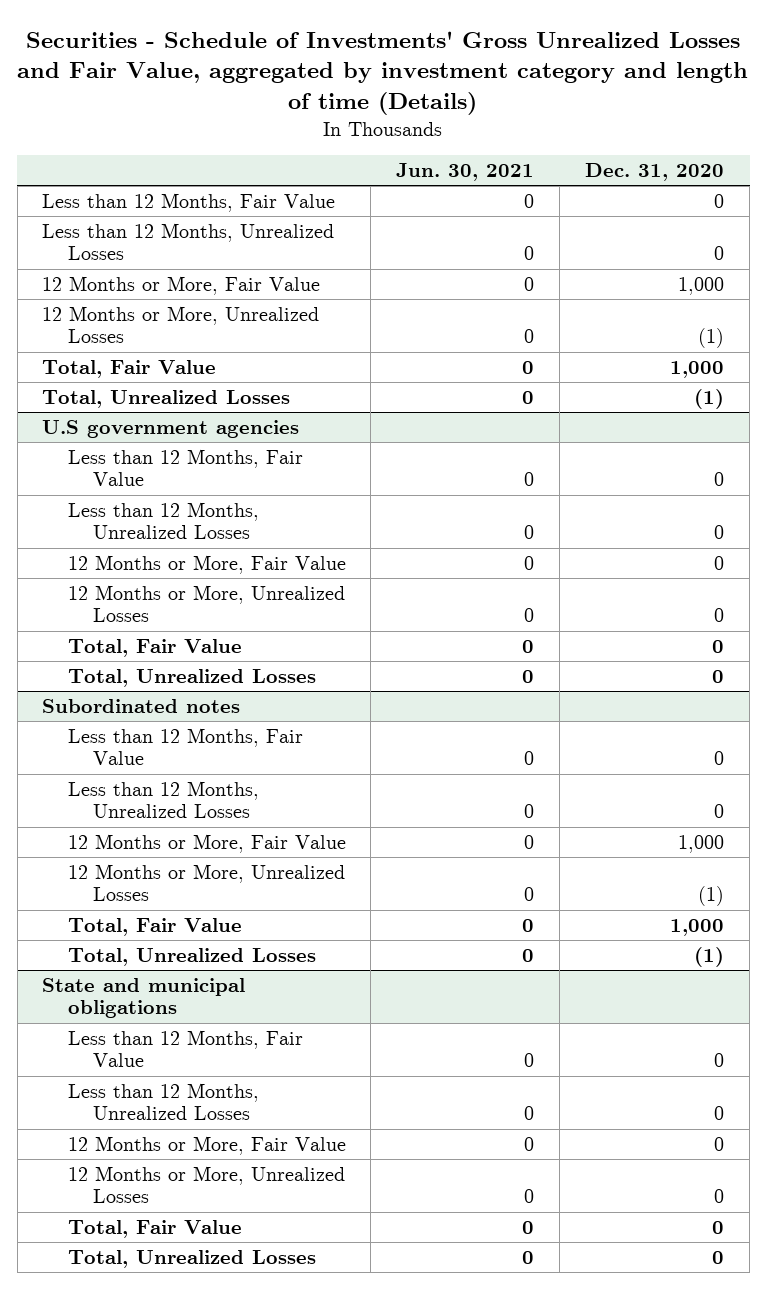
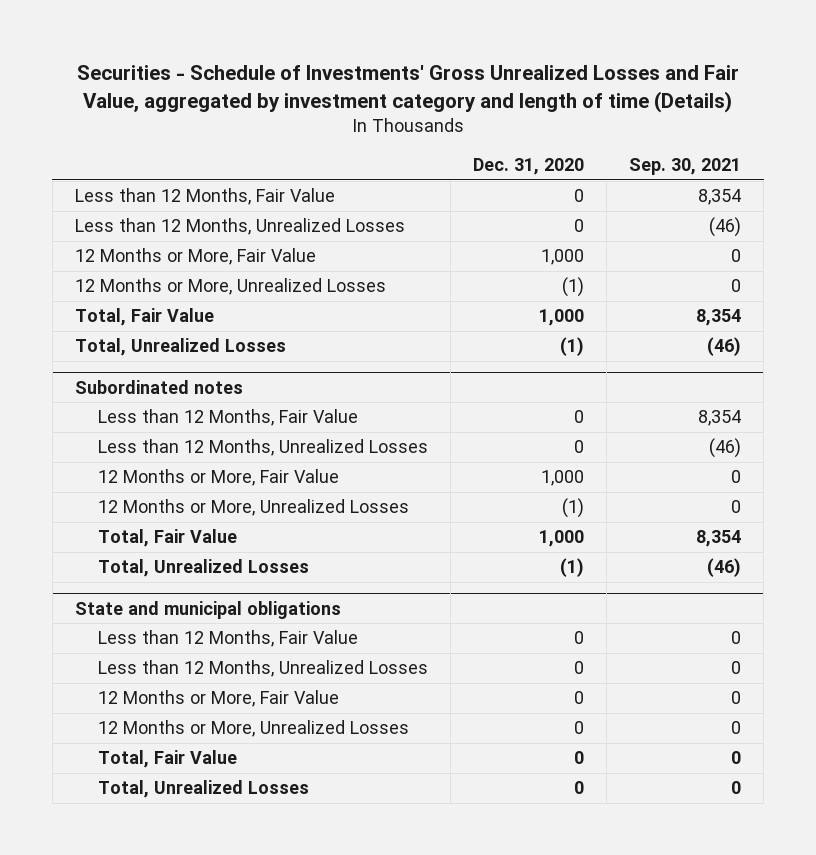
[396,162,535,181] Jun. 30, 2021 -> none
none -> [629,157,742,175] Sep. 30, 2021
[42,419,300,438] U.S government agencies -> none
[67,448,303,487] Less than 12 Months, Fair Value -> none
[67,501,259,540] Less than 12 Months, Unrealized Losses -> none
[67,554,346,574] 12 Months or More, Fair Value -> none
[67,584,345,623] 12 Months or More, Unrealized Losses -> none
[67,638,242,657] Total, Fair Value -> none
[67,668,316,687] Total, Unrealized Losses -> none

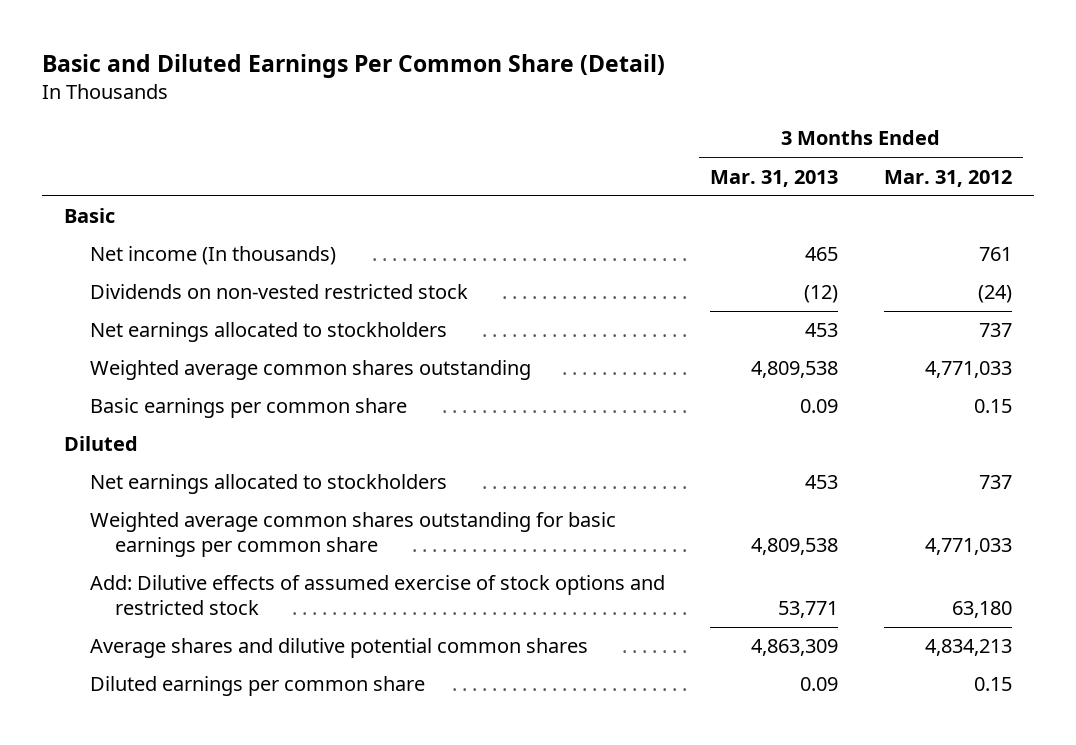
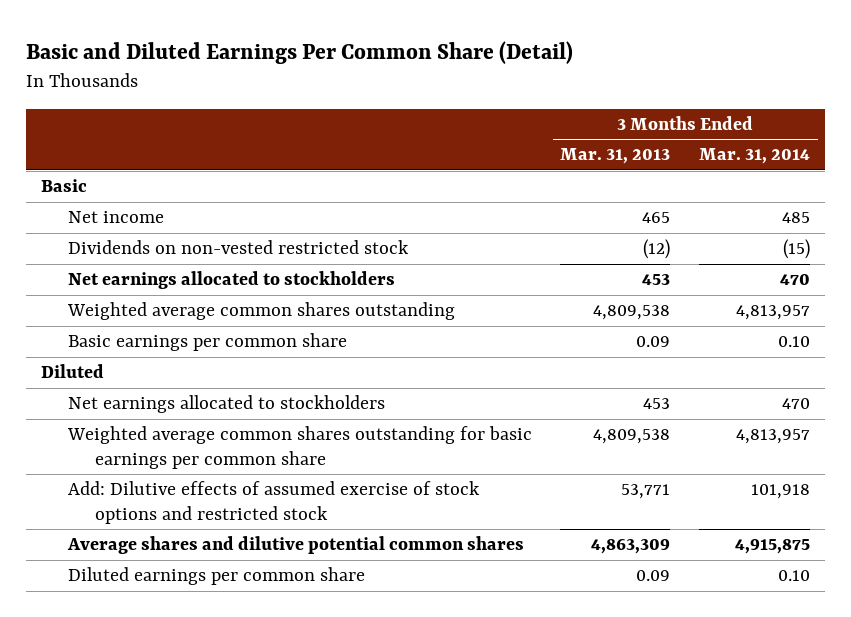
[883,169,1012,187] Mar. 31, 2012 -> none
none -> [699,148,811,165] Mar. 31, 2014
[89,246,336,266] Net income (In thousands) -> [67,211,164,224] Net income

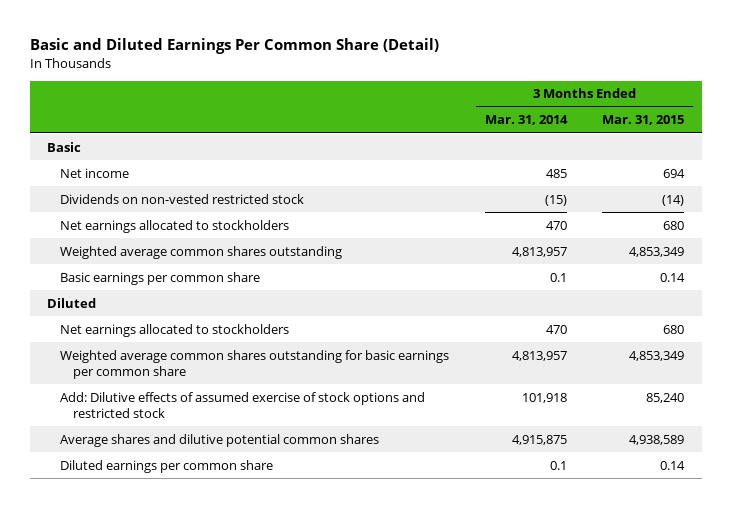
[560,148,671,165] Mar. 31, 2013 -> none
none -> [602,115,685,126] Mar. 31, 2015
[778,336,811,348] 0.10 -> [549,272,567,282] 0.1
[778,570,811,582] 0.10 -> [549,460,567,470] 0.1

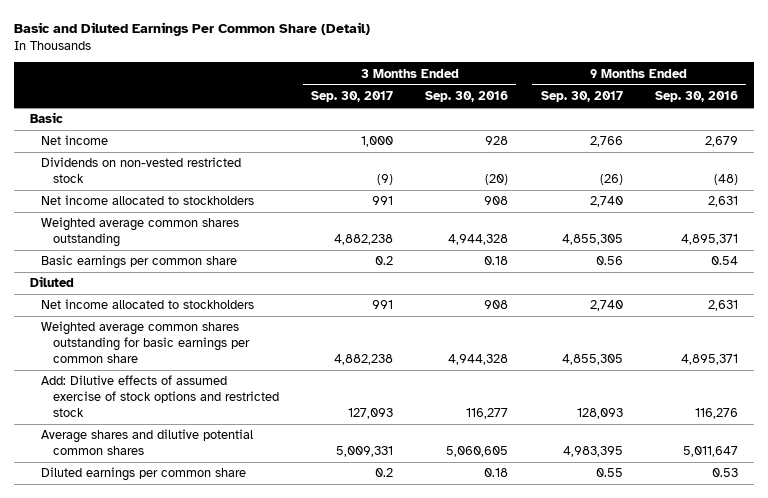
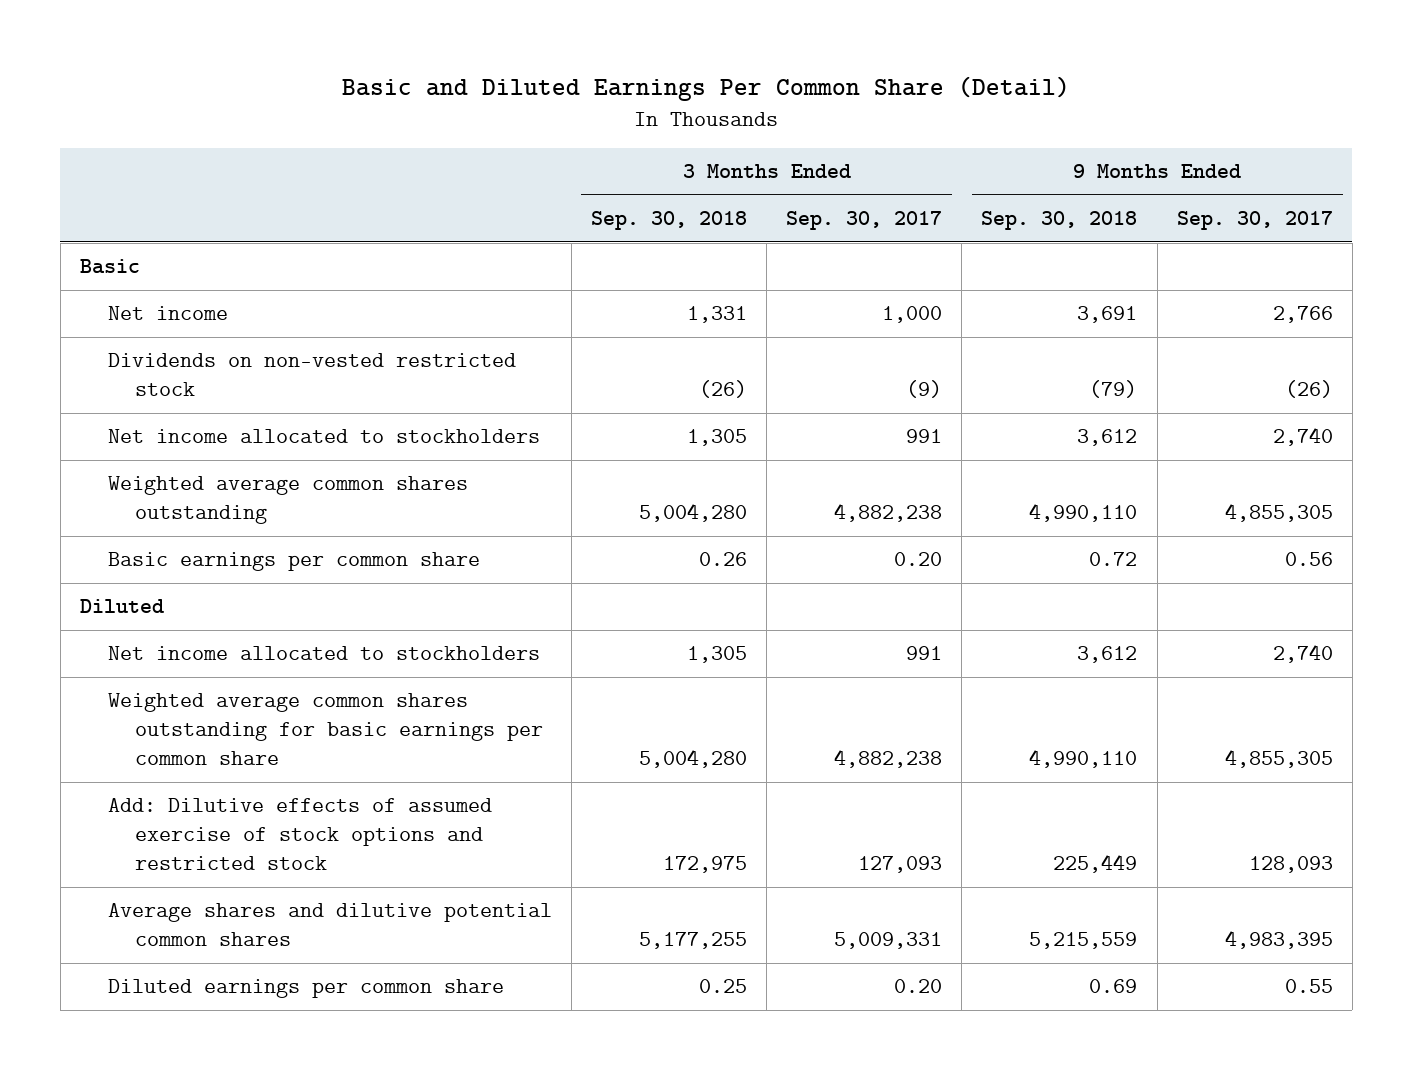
[425,91,509,103] Sep. 30, 2016 -> none
[654,91,738,103] Sep. 30, 2016 -> none
none -> [590,211,747,231] Sep. 30, 2018
none -> [981,211,1138,231] Sep. 30, 2018
[375,256,394,266] 0.2 -> [894,552,943,567] 0.20
[375,468,394,478] 0.2 -> [894,979,943,994] 0.20

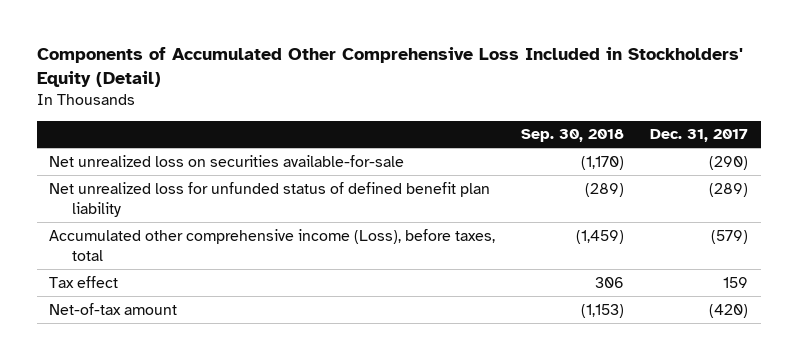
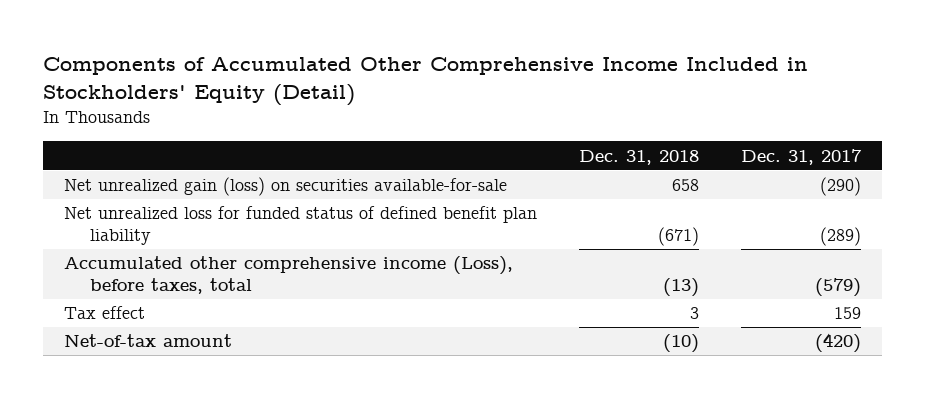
[36,47,743,88] Components of Accumulated Other Comprehensive Loss Included in Stockholders' Equity (Detail) -> [42,56,808,106] Components of Accumulated Other Comprehensive Income Included in Stockholders' Equity (Detail)
[521,129,625,143] Sep. 30, 2018 -> none
none -> [578,149,699,165] Dec. 31, 2018
[49,154,405,167] Net unrealized loss on securities available-for-sale -> [63,177,507,197] Net unrealized gain (loss) on securities available-for-sale
[49,181,491,217] Net unrealized loss for unfunded status of defined benefit plan liability -> [63,206,537,245] Net unrealized loss for funded status of defined benefit plan liability

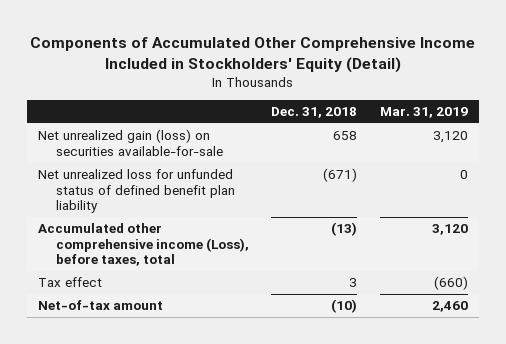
[741,148,863,165] Dec. 31, 2017 -> none
none -> [379,107,468,119] Mar. 31, 2019
[63,206,537,245] Net unrealized loss for funded status of defined benefit plan liability -> [38,169,235,214] Net unrealized loss for unfunded status of defined benefit plan liability

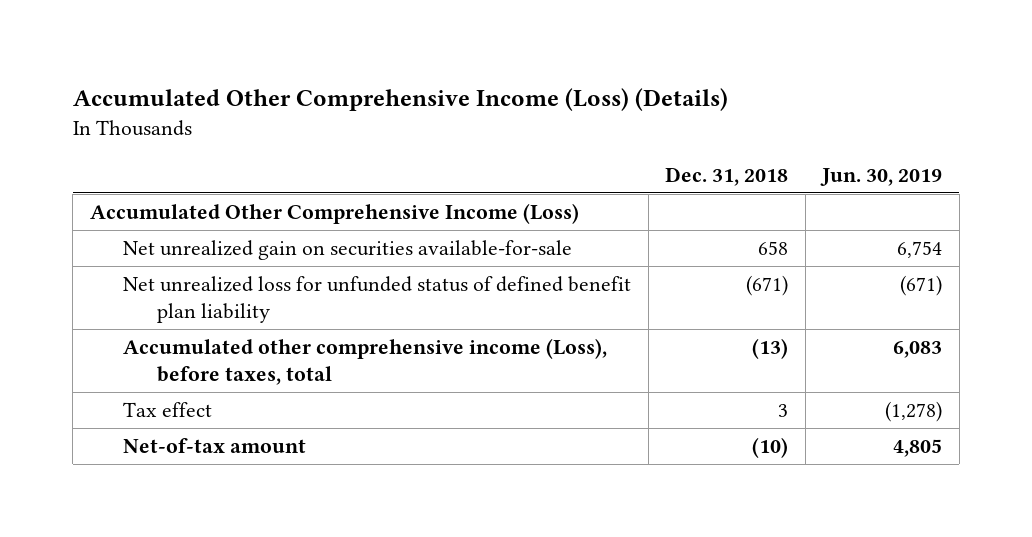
[30,36,476,73] Components of Accumulated Other Comprehensive Income Included in Stockholders' Equity (Detail) -> [72,88,728,112] Accumulated Other Comprehensive Income (Loss) (Details)
[379,107,468,119] Mar. 31, 2019 -> none
none -> [820,167,943,186] Jun. 30, 2019
none -> [89,202,579,224] Accumulated Other Comprehensive Income (Loss)
[38,129,223,156] Net unrealized gain (loss) on securities available-for-sale -> [123,239,573,260] Net unrealized gain on securities available-for-sale

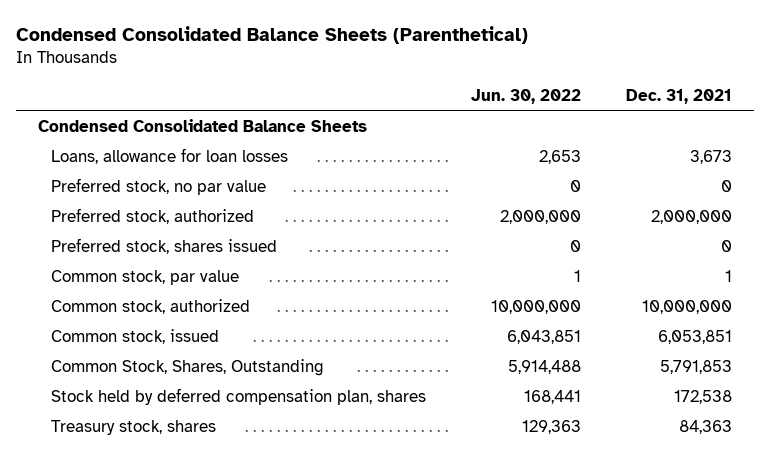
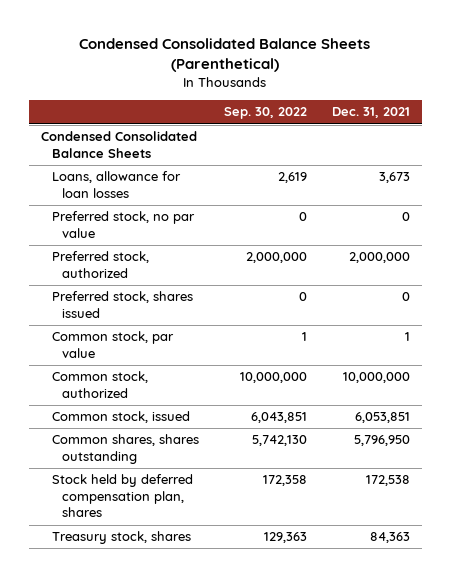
[470,88,581,104] Jun. 30, 2022 -> none
none -> [223,107,307,120] Sep. 30, 2022
[50,358,324,376] Common Stock, Shares, Outstanding -> [51,434,199,464] Common shares, shares outstanding
[659,359,732,374] 5,791,853 -> [353,435,410,447] 5,796,950

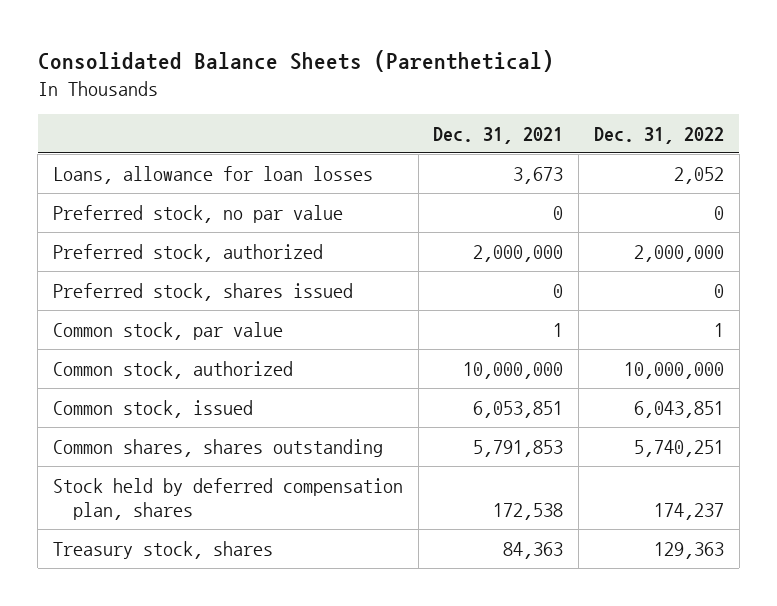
[79,37,371,73] Condensed Consolidated Balance Sheets (Parenthetical) -> [37,50,554,73] Consolidated Balance Sheets (Parenthetical)
[223,107,307,120] Sep. 30, 2022 -> none
none -> [593,126,724,144] Dec. 31, 2022
[41,131,198,158] Condensed Consolidated Balance Sheets -> none
[353,435,410,447] 5,796,950 -> [473,439,564,457] 5,791,853

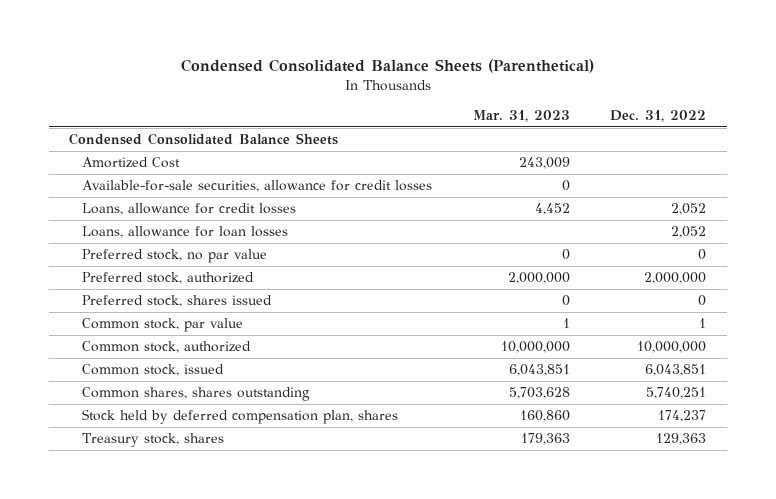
[37,50,554,73] Consolidated Balance Sheets (Parenthetical) -> [180,58,594,73] Condensed Consolidated Balance Sheets (Parenthetical)
[433,126,564,144] Dec. 31, 2021 -> none
none -> [472,110,570,123] Mar. 31, 2023
none -> [69,133,339,146] Condensed Consolidated Balance Sheets
none -> [81,157,180,169] Amortized Cost
none -> [81,180,432,193] Available-for-sale securities, allowance for credit losses
none -> [81,203,296,216] Loans, allowance for credit losses

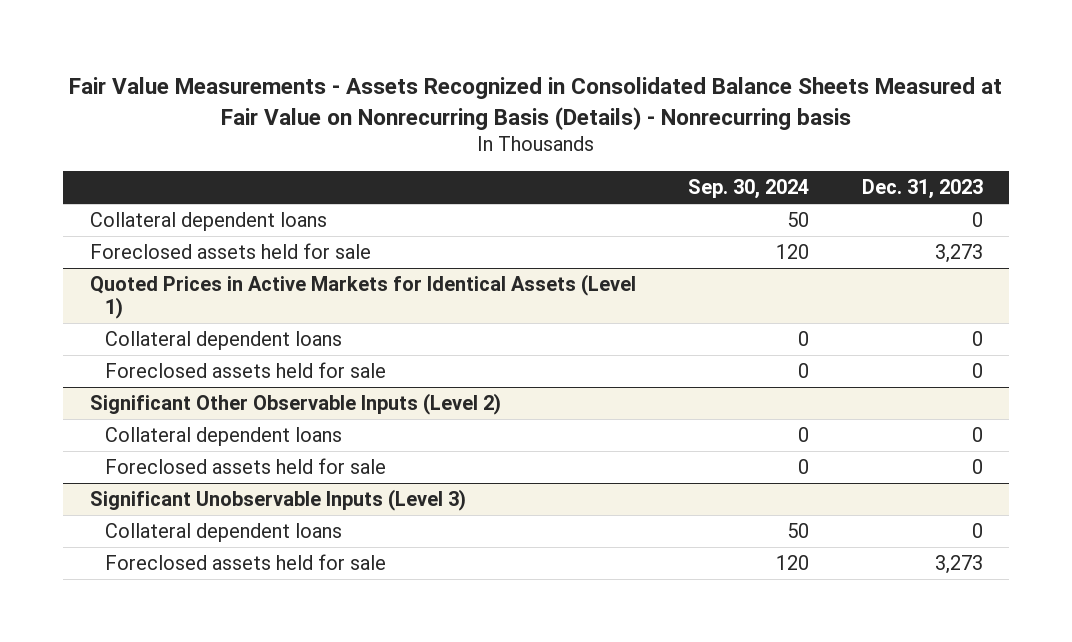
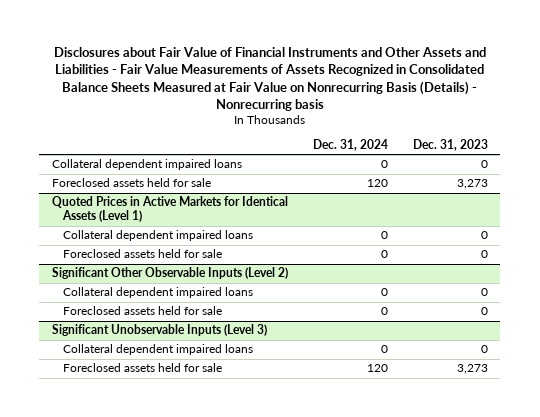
[69,77,1003,130] Fair Value Measurements - Assets Recognized in Consolidated Balance Sheets Measured at Fair Value on Nonrecurring Basis (Details) - Nonrecurring basis -> [53,46,486,112] Disclosures about Fair Value of Financial Instruments and Other Assets and Liabilities - Fair Value Measurements of Assets Recognized in Consolidated Balance Sheets Measured at Fair Value on Nonrecurring Basis (Details) - Nonrecurring basis
[688,179,810,200] Sep. 30, 2024 -> none
none -> [312,138,388,151] Dec. 31, 2024
[89,212,327,232] Collateral dependent loans -> [51,159,242,171] Collateral dependent impaired loans
[104,331,342,351] Collateral dependent loans -> [62,230,253,242] Collateral dependent impaired loans
[104,427,342,447] Collateral dependent loans -> [62,287,253,299] Collateral dependent impaired loans
[104,523,342,543] Collateral dependent loans -> [62,344,253,356] Collateral dependent impaired loans

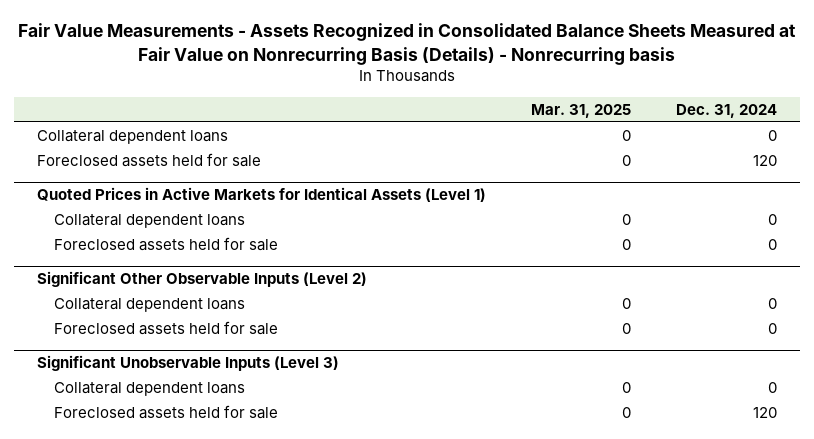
[53,46,486,112] Disclosures about Fair Value of Financial Instruments and Other Assets and Liabilities - Fair Value Measurements of Assets Recognized in Consolidated Balance Sheets Measured at Fair Value on Nonrecurring Basis (Details) - Nonrecurring basis -> [17,23,796,65] Fair Value Measurements - Assets Recognized in Consolidated Balance Sheets Measured at Fair Value on Nonrecurring Basis (Details) - Nonrecurring basis
[412,138,488,151] Dec. 31, 2023 -> none
none -> [530,103,631,118] Mar. 31, 2025
[51,159,242,171] Collateral dependent impaired loans -> [36,130,228,145] Collateral dependent loans
[62,230,253,242] Collateral dependent impaired loans -> [54,214,246,229] Collateral dependent loans
[62,287,253,299] Collateral dependent impaired loans -> [54,298,246,313] Collateral dependent loans
[62,344,253,356] Collateral dependent impaired loans -> [54,382,246,397] Collateral dependent loans

